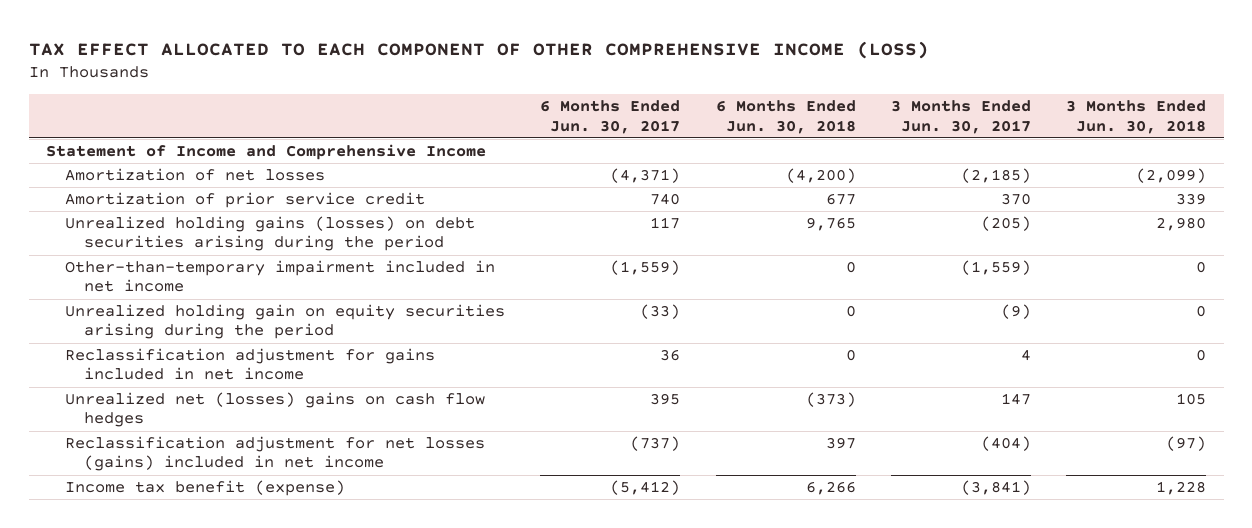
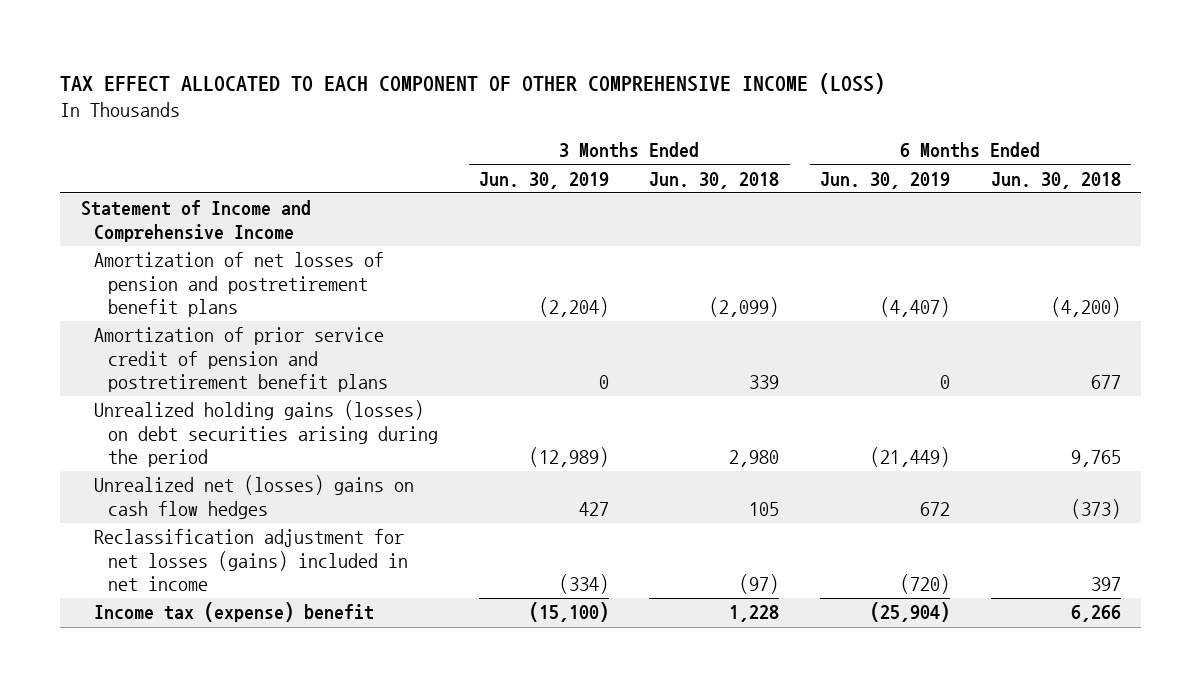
[540,100,681,134] 6 Months Ended Jun. 30, 2017 -> none
[891,100,1032,134] 3 Months Ended Jun. 30, 2017 -> none
none -> [478,171,609,189] Jun. 30, 2019
none -> [820,171,951,189] Jun. 30, 2019
[65,167,326,181] Amortization of net losses -> [94,252,385,317] Amortization of net losses of pension and postretirement benefit plans
[65,191,426,208] Amortization of prior service credit -> [94,327,389,392] Amortization of prior service credit of pension and postretirement benefit plans
[65,259,496,293] Other-than-temporary impairment included in net income -> none
[65,303,506,340] Unrealized holding gain on equity securities arising during the period -> none
[65,347,436,381] Reclassification adjustment for gains included in net income -> none
[65,479,346,496] Income tax benefit (expense) -> [94,602,375,623] Income tax (expense) benefit

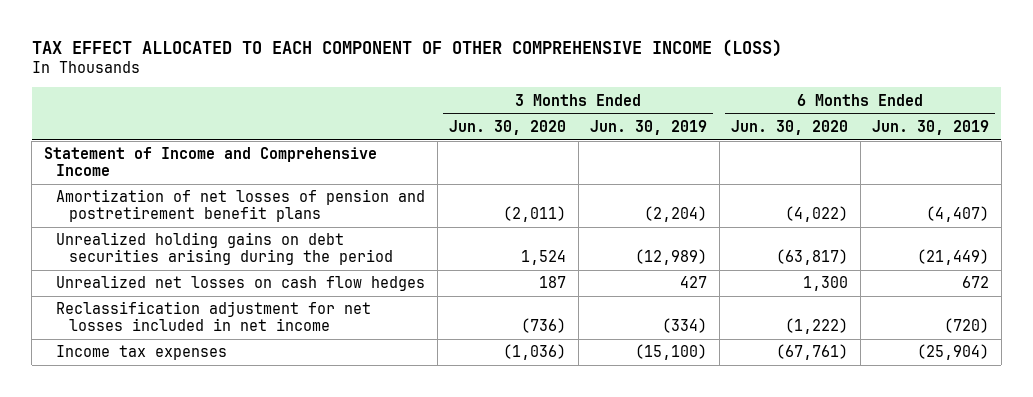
[649,171,780,189] Jun. 30, 2018 -> none
[990,171,1121,189] Jun. 30, 2018 -> none
none -> [449,119,567,135] Jun. 30, 2020
none -> [731,119,849,135] Jun. 30, 2020
[94,327,389,392] Amortization of prior service credit of pension and postretirement benefit plans -> none
[94,400,439,467] Unrealized holding gains (losses) on debt securities arising during the period -> [56,232,393,265] Unrealized holding gains on debt securities arising during the period
[94,475,415,519] Unrealized net (losses) gains on cash flow hedges -> [56,275,426,292] Unrealized net losses on cash flow hedges
[94,529,409,591] Reclassification adjustment for net losses (gains) included in net income -> [56,301,372,331] Reclassification adjustment for net losses included in net income
[94,602,375,623] Income tax (expense) benefit -> [56,345,228,361] Income tax expenses

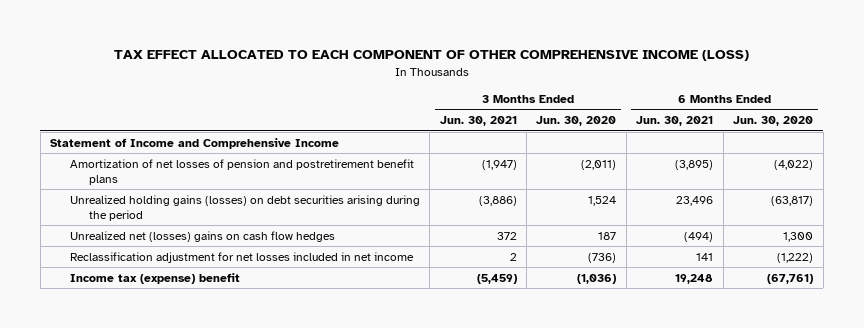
[590,119,708,135] Jun. 30, 2019 -> none
[872,119,990,135] Jun. 30, 2019 -> none
none -> [439,116,517,127] Jun. 30, 2021
none -> [636,116,714,127] Jun. 30, 2021
[56,232,393,265] Unrealized holding gains on debt securities arising during the period -> [69,194,420,221] Unrealized holding gains (losses) on debt securities arising during the period
[56,275,426,292] Unrealized net losses on cash flow hedges -> [69,230,335,242] Unrealized net (losses) gains on cash flow hedges
[56,345,228,361] Income tax expenses -> [69,272,240,284] Income tax (expense) benefit

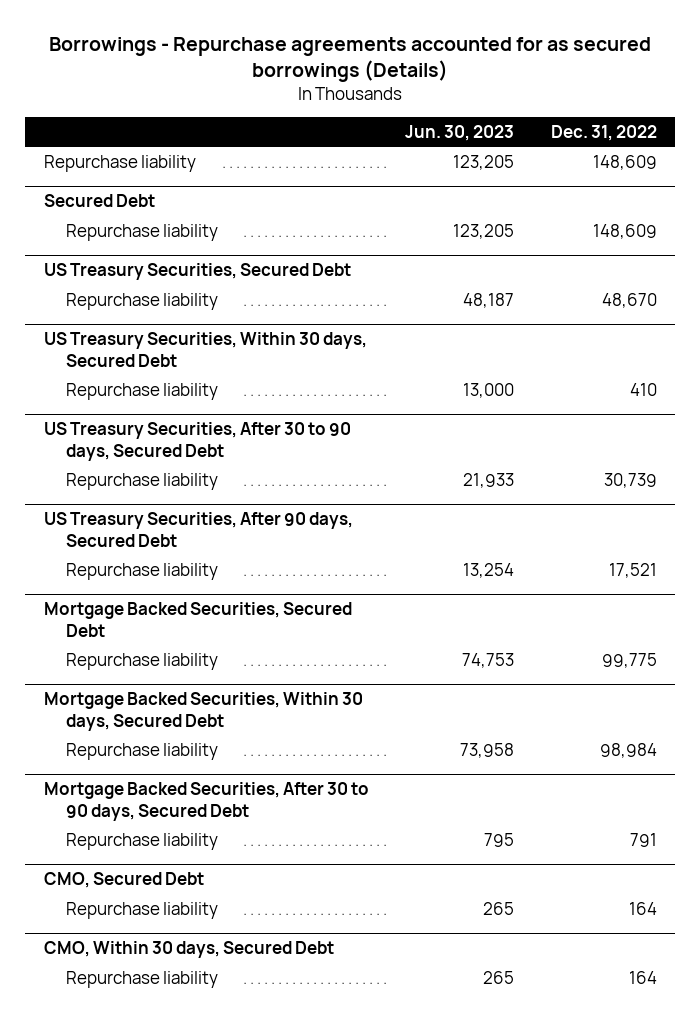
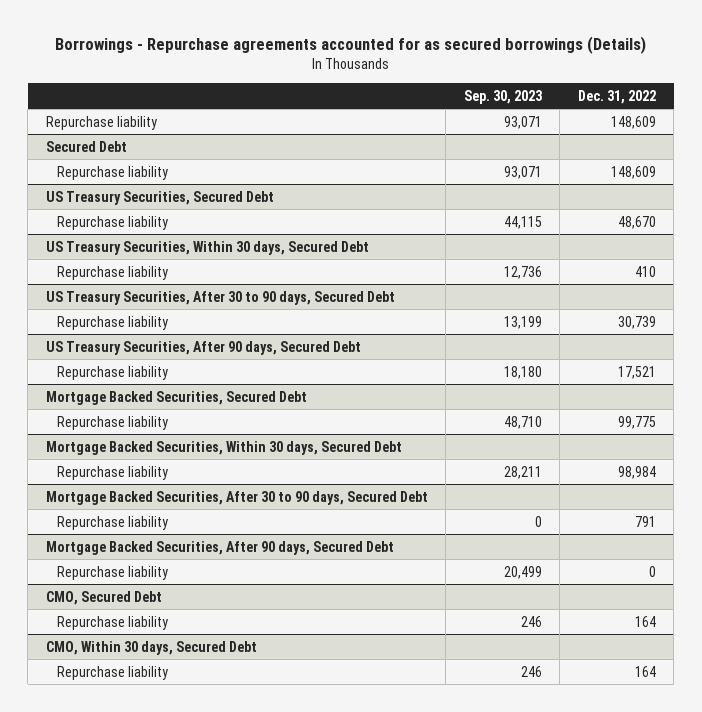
[405,124,515,141] Jun. 30, 2023 -> none
none -> [463,89,542,104] Sep. 30, 2023
none -> [45,540,394,555] Mortgage Backed Securities, After 90 days, Secured Debt
none -> [57,565,169,580] Repurchase liability

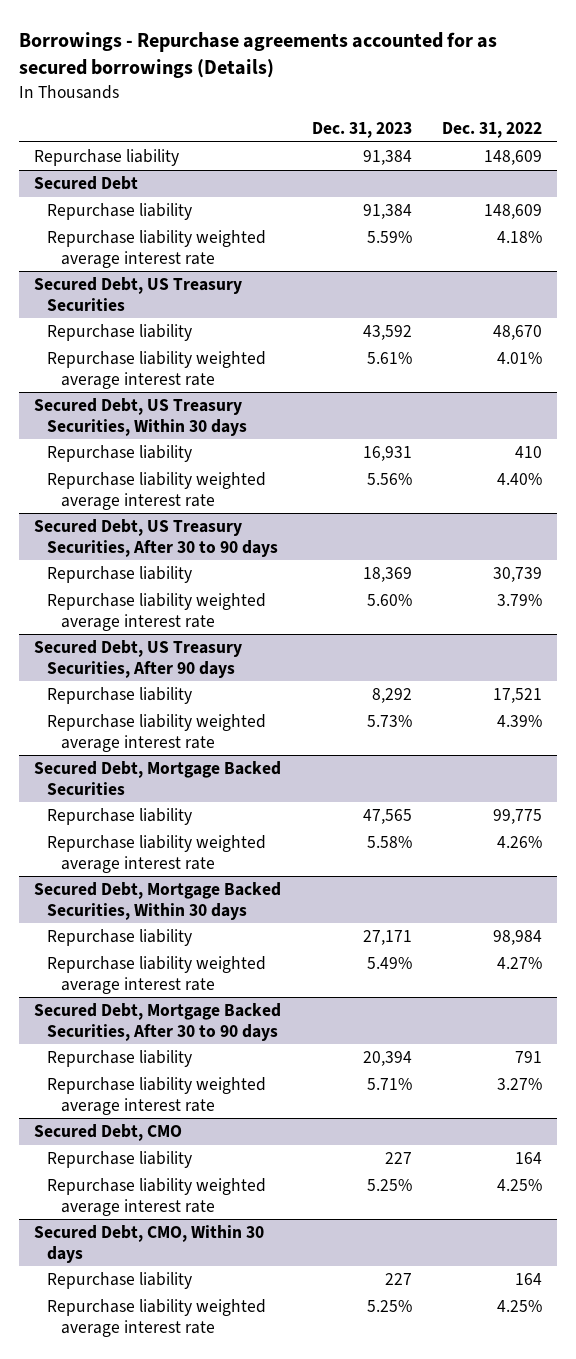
[463,89,542,104] Sep. 30, 2023 -> none
none -> [311,122,412,139] Dec. 31, 2023
none -> [47,230,267,268] Repurchase liability weighted average interest rate
[45,190,274,205] US Treasury Securities, Secured Debt -> [34,277,243,311] Secured Debt, US Treasury Securities
none -> [47,351,267,389] Repurchase liability weighted average interest rate
[45,240,369,255] US Treasury Securities, Within 30 days, Secured Debt -> [34,398,248,436] Secured Debt, US Treasury Securities, Within 30 days
none -> [47,472,267,510] Repurchase liability weighted average interest rate
[45,290,395,305] US Treasury Securities, After 30 to 90 days, Secured Debt -> [34,519,279,557] Secured Debt, US Treasury Securities, After 30 to 90 days
none -> [47,593,267,631] Repurchase liability weighted average interest rate
[45,340,361,355] US Treasury Securities, After 90 days, Secured Debt -> [34,640,243,678] Secured Debt, US Treasury Securities, After 90 days
none -> [47,714,267,752] Repurchase liability weighted average interest rate
[45,390,307,405] Mortgage Backed Securities, Secured Debt -> [34,761,282,795] Secured Debt, Mortgage Backed Securities
none -> [47,835,267,873] Repurchase liability weighted average interest rate
[45,440,402,455] Mortgage Backed Securities, Within 30 days, Secured Debt -> [34,882,282,920] Secured Debt, Mortgage Backed Securities, Within 30 days
none -> [47,956,267,994] Repurchase liability weighted average interest rate
[45,490,428,505] Mortgage Backed Securities, After 30 to 90 days, Secured Debt -> [34,1003,282,1041] Secured Debt, Mortgage Backed Securities, After 30 to 90 days
[45,540,394,555] Mortgage Backed Securities, After 90 days, Secured Debt -> none
[57,565,169,580] Repurchase liability -> none
none -> [47,1077,267,1115] Repurchase liability weighted average interest rate
[45,590,162,605] CMO, Secured Debt -> [34,1124,183,1142] Secured Debt, CMO
none -> [47,1178,267,1216] Repurchase liability weighted average interest rate
[45,640,257,655] CMO, Within 30 days, Secured Debt -> [34,1225,265,1263] Secured Debt, CMO, Within 30 days
none -> [47,1299,267,1337] Repurchase liability weighted average interest rate

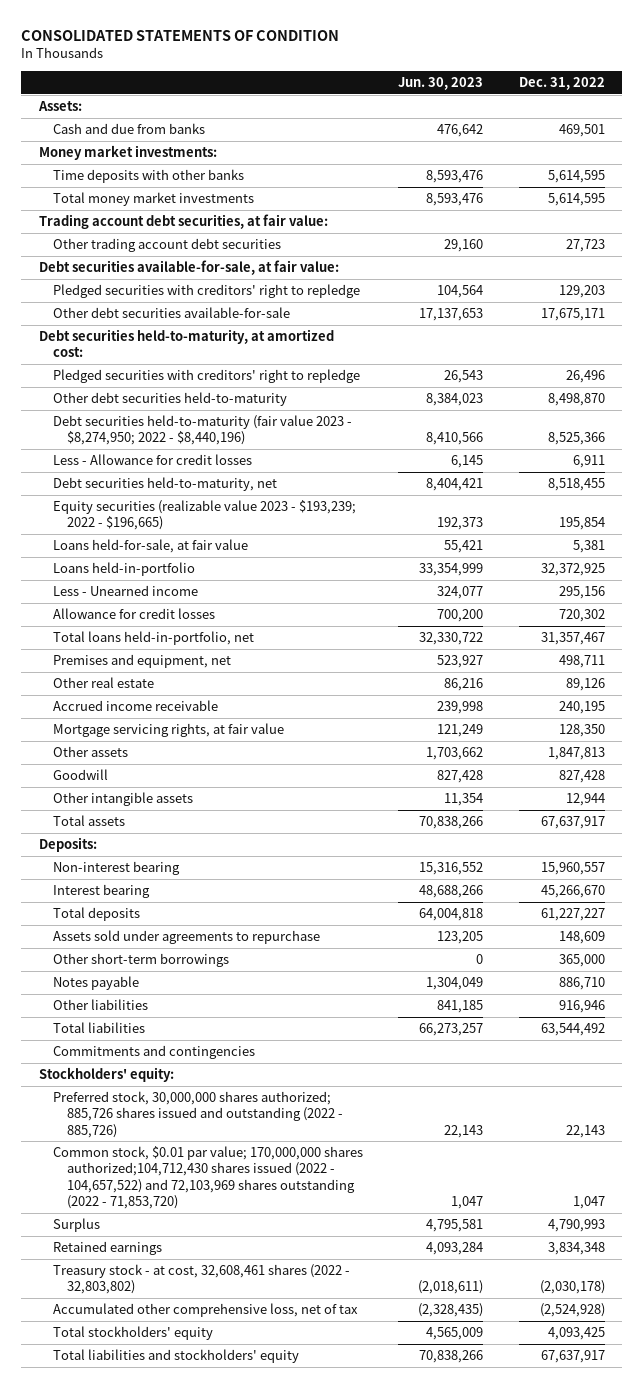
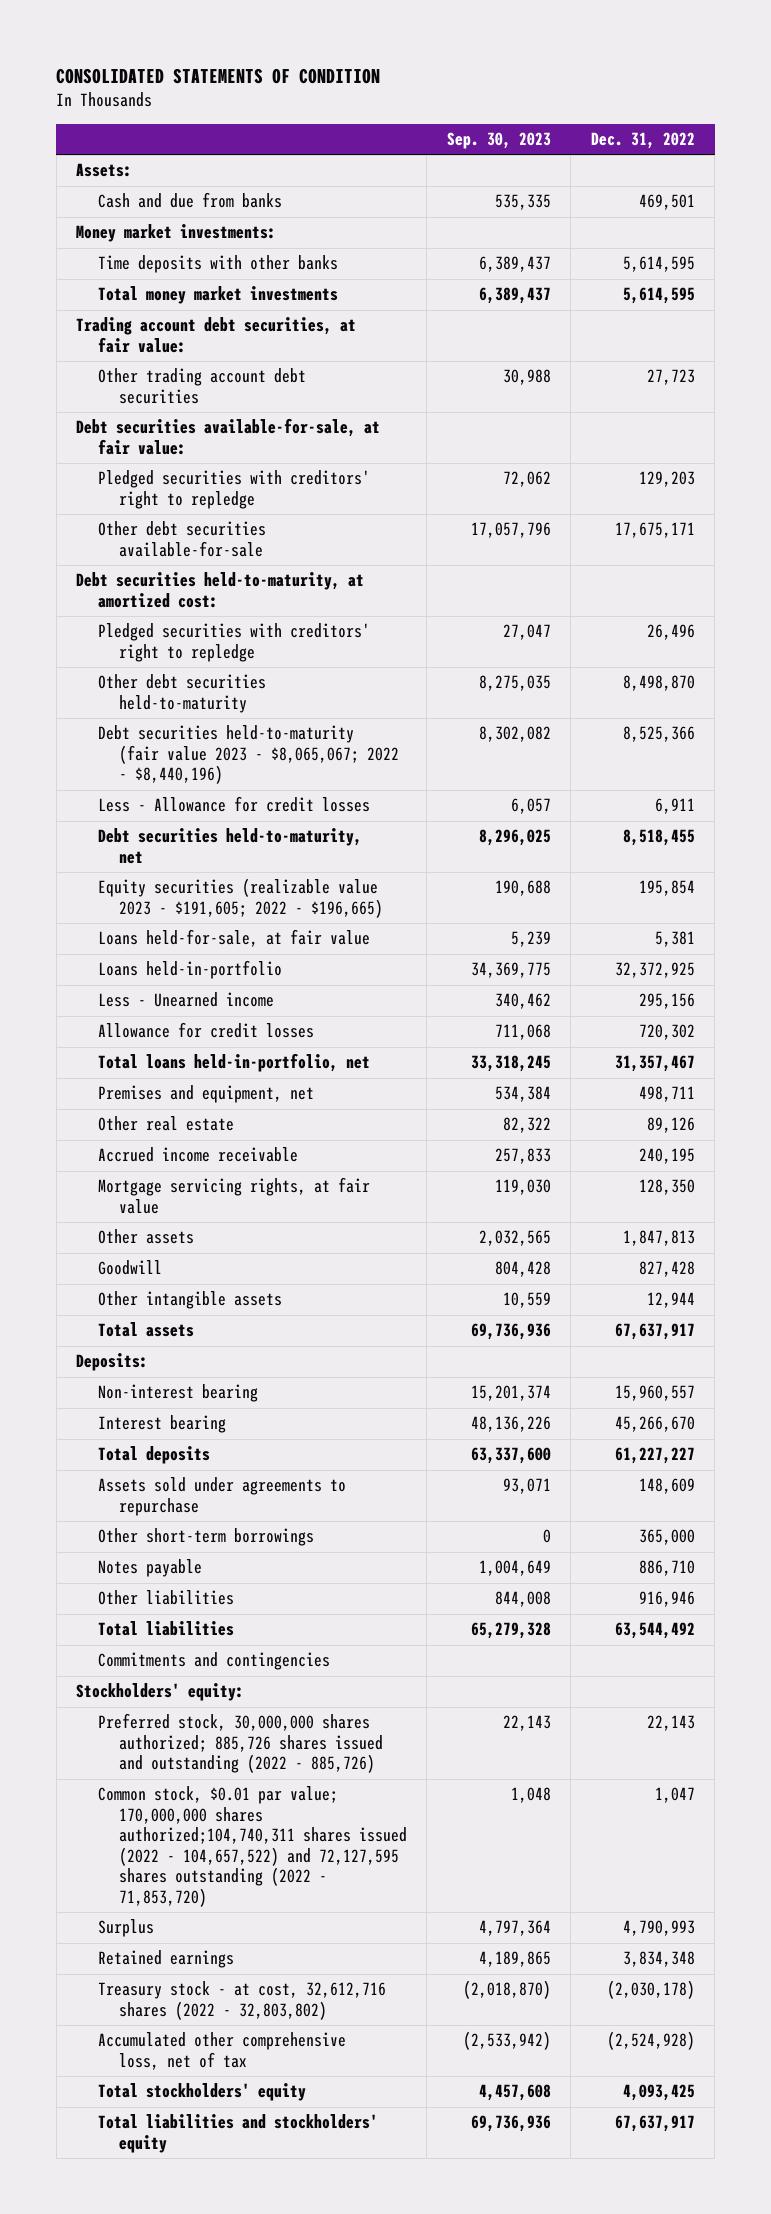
[398,76,484,90] Jun. 30, 2023 -> none
none -> [446,131,551,149] Sep. 30, 2023
[53,415,353,446] Debt securities held-to-maturity (fair value 2023 - $8,274,950; 2022 - $8,440,196) -> [97,725,400,785] Debt securities held-to-maturity (fair value 2023 - $8,065,067; 2022 - $8,440,196)
[53,500,357,531] Equity securities (realizable value 2023 - $193,239; 2022 - $196,665) -> [97,878,384,918] Equity securities (realizable value 2023 - $191,605; 2022 - $196,665)
[53,1146,364,1209] Common stock, $0.01 par value; 170,000,000 shares authorized;104,712,430 shares issued (2022 - 104,657,522) and 72,103,969 shares outstanding (2022 - 71,853,720) -> [97,1786,408,1907] Common stock, $0.01 par value; 170,000,000 shares authorized;104,740,311 shares issued (2022 - 104,657,522) and 72,127,595 shares outstanding (2022 - 71,853,720)
[53,1264,351,1295] Treasury stock - at cost, 32,608,461 shares (2022 - 32,803,802) -> [97,1981,386,2020] Treasury stock - at cost, 32,612,716 shares (2022 - 32,803,802)

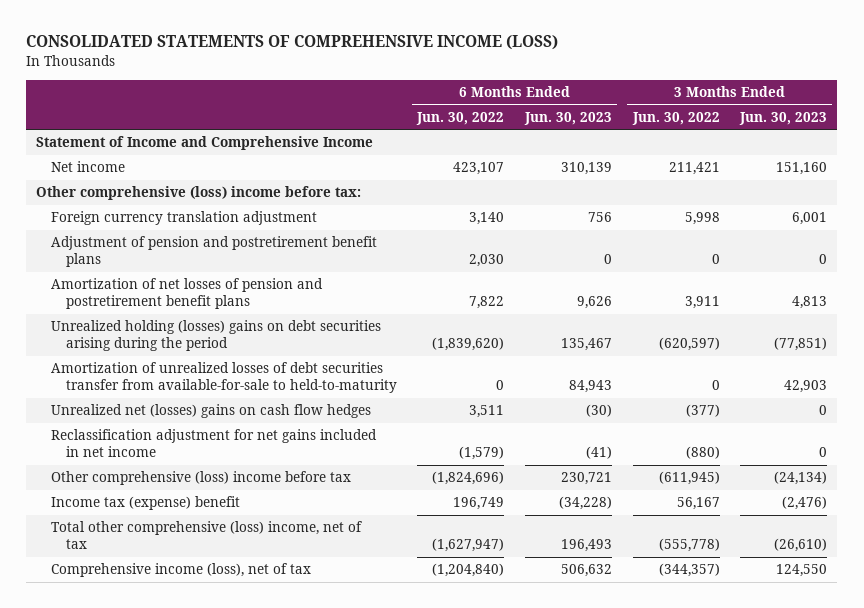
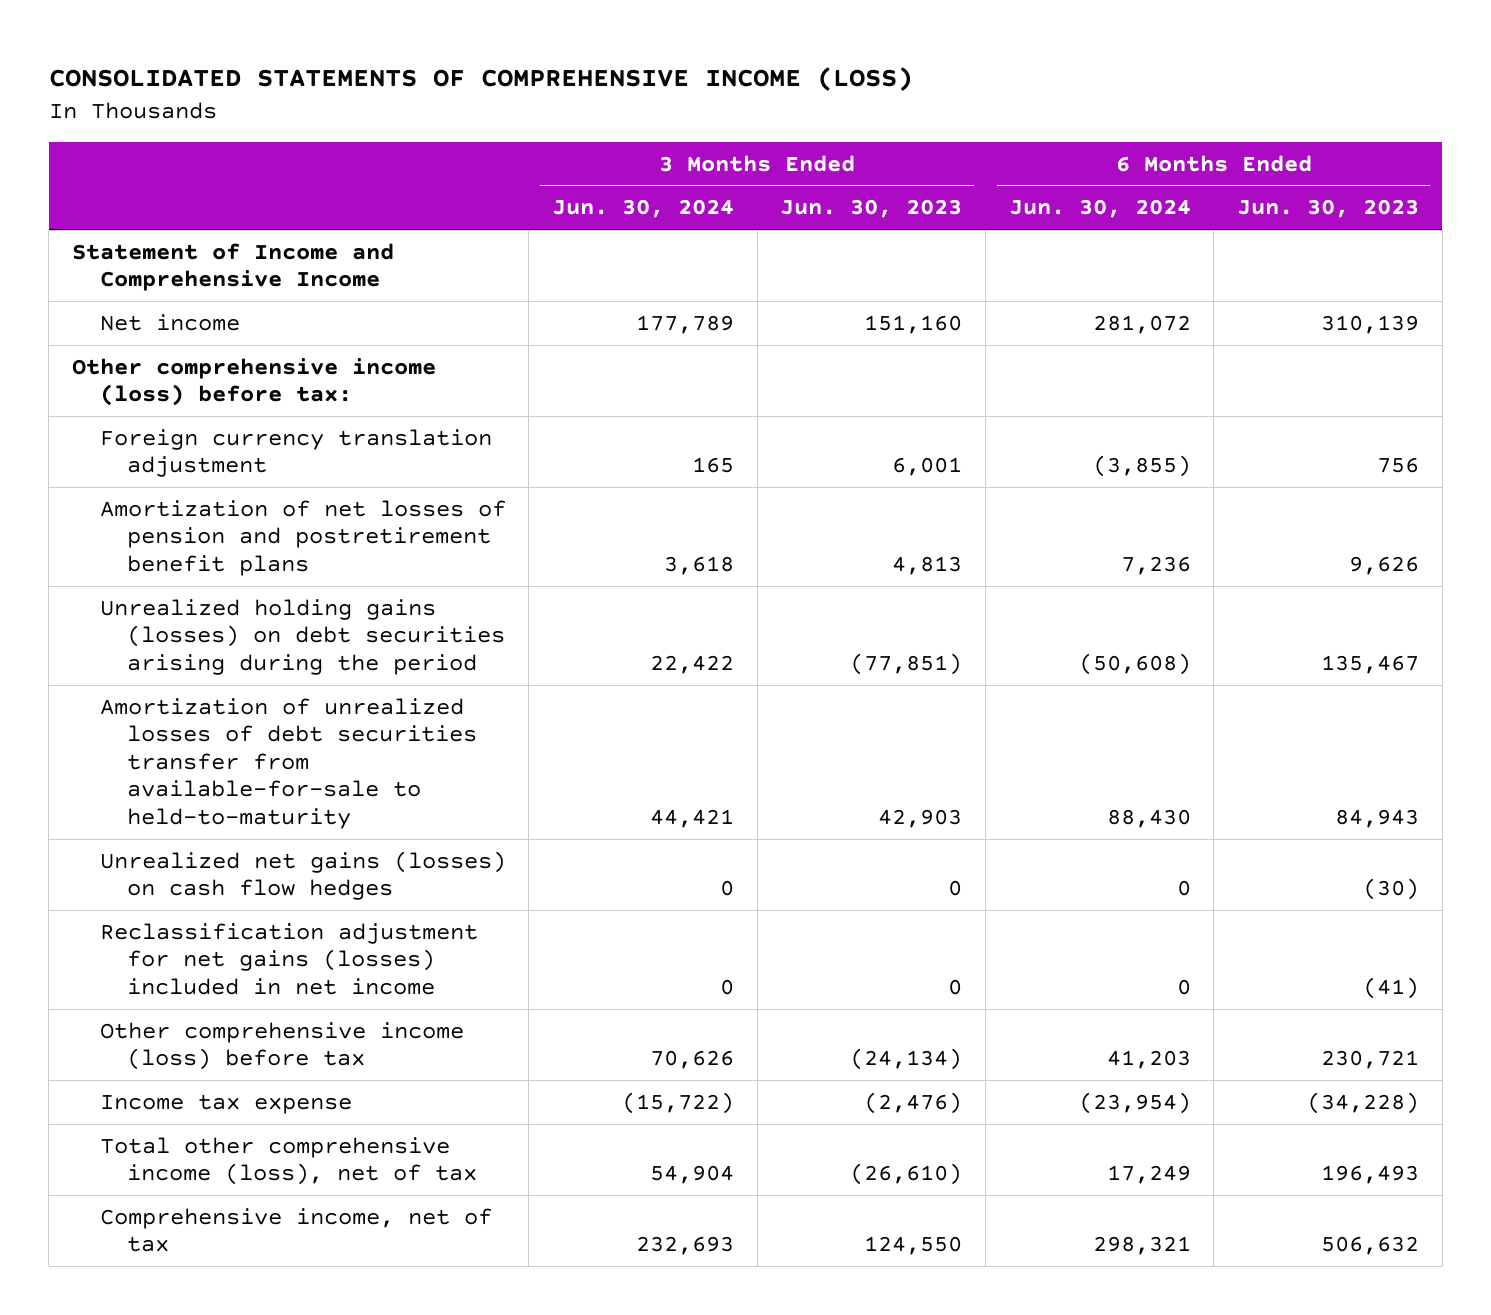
[416,111,505,125] Jun. 30, 2022 -> none
[631,111,720,125] Jun. 30, 2022 -> none
none -> [551,199,734,219] Jun. 30, 2024
none -> [1008,199,1191,219] Jun. 30, 2024
[36,186,362,201] Other comprehensive (loss) income before tax: -> [72,357,437,407] Other comprehensive income (loss) before tax:
[51,236,378,268] Adjustment of pension and postretirement benefit plans -> none
[51,320,382,352] Unrealized holding (losses) gains on debt securities arising during the period -> [99,598,506,675] Unrealized holding gains (losses) on debt securities arising during the period
[51,404,372,419] Unrealized net (losses) gains on cash flow hedges -> [99,850,506,901] Unrealized net gains (losses) on cash flow hedges
[51,429,378,458] Reclassification adjustment for net gains included in net income -> [99,922,478,995] Reclassification adjustment for net gains (losses) included in net income
[51,471,352,486] Other comprehensive (loss) income before tax -> [99,1021,464,1071] Other comprehensive income (loss) before tax
[51,496,241,511] Income tax (expense) benefit -> [99,1093,352,1114] Income tax expense
[51,521,363,550] Total other comprehensive (loss) income, net of tax -> [99,1136,478,1186] Total other comprehensive income (loss), net of tax
[51,563,312,578] Comprehensive income (loss), net of tax -> [99,1207,492,1253] Comprehensive income, net of tax

